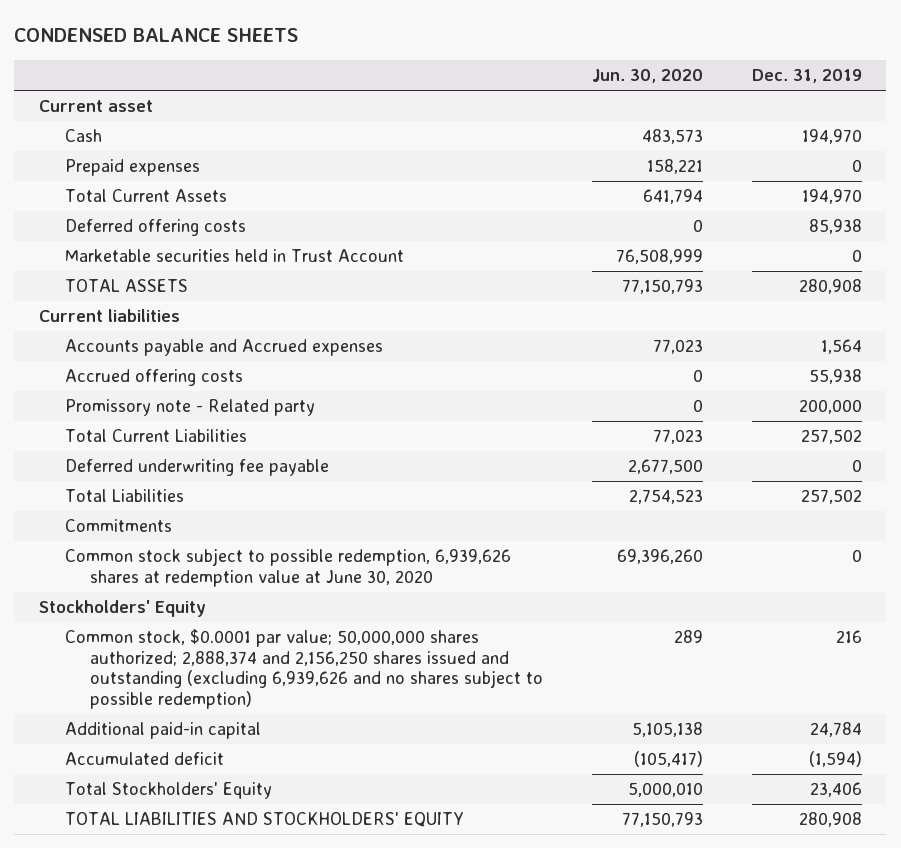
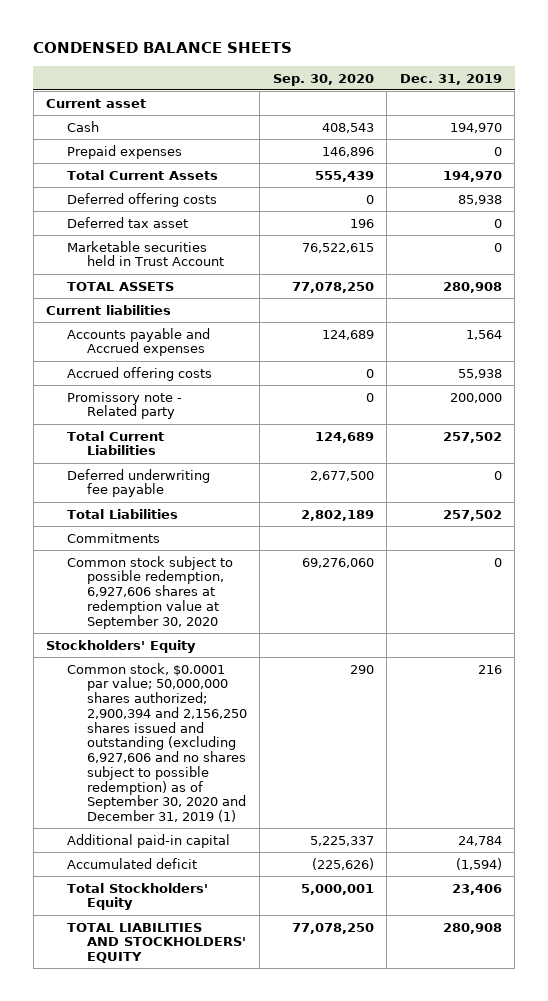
[592,69,704,84] Jun. 30, 2020 -> none
none -> [272,73,374,86] Sep. 30, 2020
none -> [66,216,188,228] Deferred tax asset
[64,548,511,587] Common stock subject to possible redemption, 6,939,626 shares at redemption value at June 30, 2020 -> [66,555,233,629] Common stock subject to possible redemption, 6,927,606 shares at redemption value at September 30, 2020
[64,629,544,709] Common stock, $0.0001 par value; 50,000,000 shares authorized; 2,888,374 and 2,156,250 shares issued and outstanding (excluding 6,939,626 and no shares subject to possible redemption) -> [66,662,247,823] Common stock, $0.0001 par value; 50,000,000 shares authorized; 2,900,394 and 2,156,250 shares issued and outstanding (excluding 6,927,606 and no shares subject to possible redemption) as of September 30, 2020 and December 31, 2019 (1)

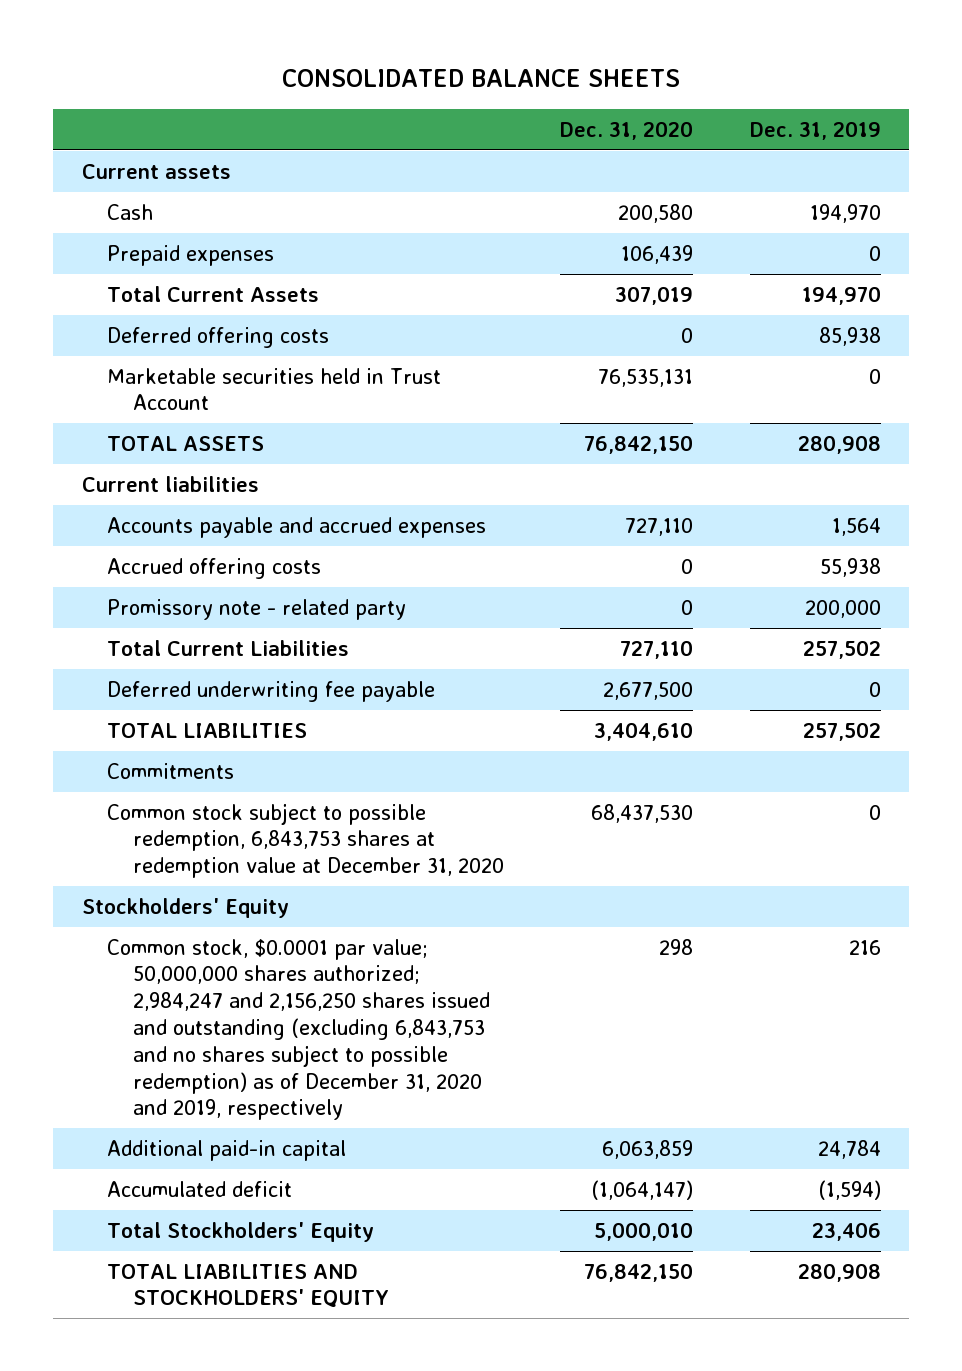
[33,42,293,54] CONDENSED BALANCE SHEETS -> [282,69,681,88] CONSOLIDATED BALANCE SHEETS
[272,73,374,86] Sep. 30, 2020 -> none
none -> [560,120,694,140] Dec. 31, 2020
[46,98,147,108] Current asset -> [81,163,231,179] Current assets
[66,216,188,228] Deferred tax asset -> none
[66,327,210,357] Accounts payable and Accrued expenses -> [107,516,487,538] Accounts payable and accrued expenses
[66,391,182,420] Promissory note - Related party -> [107,598,407,620] Promissory note - related party
[66,508,178,519] Total Liabilities -> [107,722,308,738] TOTAL LIABILITIES
[66,555,233,629] Common stock subject to possible redemption, 6,927,606 shares at redemption value at September 30, 2020 -> [107,802,504,879] Common stock subject to possible redemption, 6,843,753 shares at redemption value at December 31, 2020
[66,662,247,823] Common stock, $0.0001 par value; 50,000,000 shares authorized; 2,900,394 and 2,156,250 shares issued and outstanding (excluding 6,927,606 and no shares subject to possible redemption) as of September 30, 2020 and December 31, 2019 (1) -> [107,938,490,1121] Common stock, $0.0001 par value; 50,000,000 shares authorized; 2,984,247 and 2,156,250 shares issued and outstanding (excluding 6,843,753 and no shares subject to possible redemption) as of December 31, 2020 and 2019, respectively

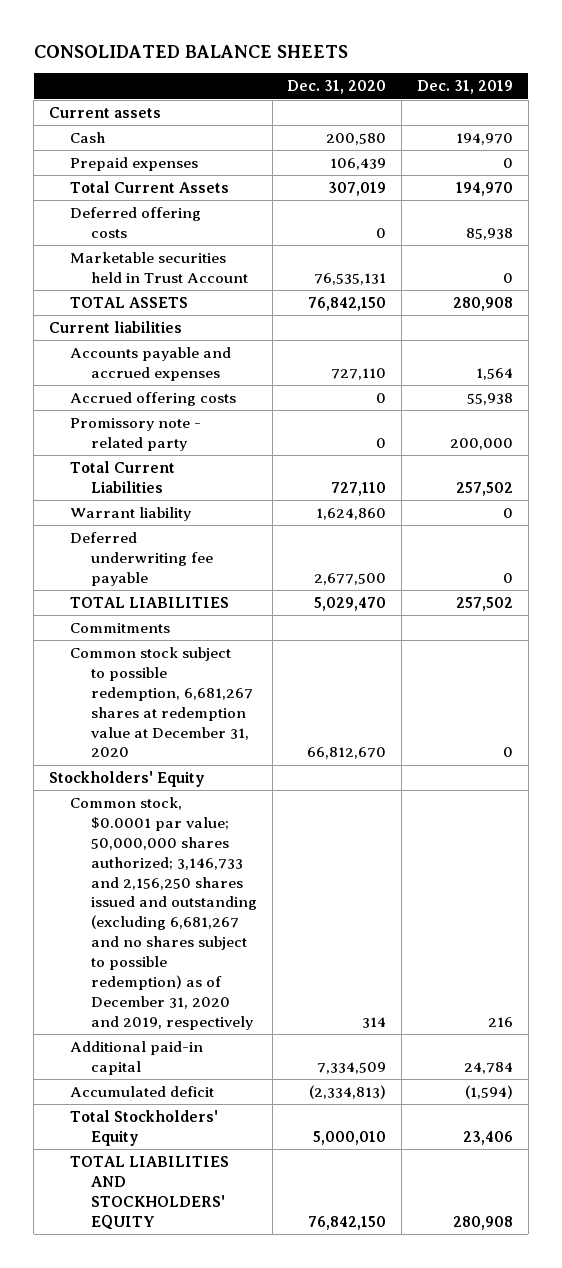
none -> [69,506,191,521] Warrant liability
[594,721,694,741] 3,404,610 -> [314,596,387,611] 5,029,470
[107,802,504,879] Common stock subject to possible redemption, 6,843,753 shares at redemption value at December 31, 2020 -> [69,646,253,758] Common stock subject to possible redemption, 6,681,267 shares at redemption value at December 31, 2020
[591,803,694,823] 68,437,530 -> [307,747,387,760] 66,812,670
[107,938,490,1121] Common stock, $0.0001 par value; 50,000,000 shares authorized; 2,984,247 and 2,156,250 shares issued and outstanding (excluding 6,843,753 and no shares subject to possible redemption) as of December 31, 2020 and 2019, respectively -> [69,796,257,1030] Common stock, $0.0001 par value; 50,000,000 shares authorized; 3,146,733 and 2,156,250 shares issued and outstanding (excluding 6,681,267 and no shares subject to possible redemption) as of December 31, 2020 and 2019, respectively
[659,938,694,955] 298 -> [362,1016,387,1028] 314
[602,1139,694,1159] 6,063,859 -> [317,1061,387,1074] 7,334,509
[591,1179,694,1200] (1,064,147) -> [309,1084,387,1099] (2,334,813)

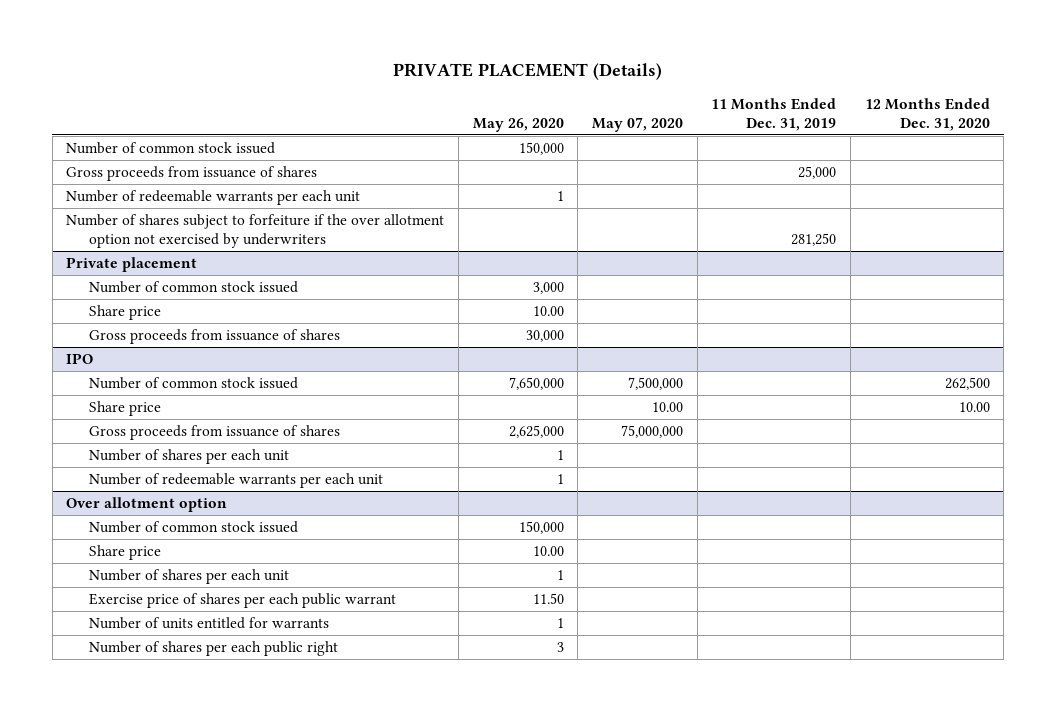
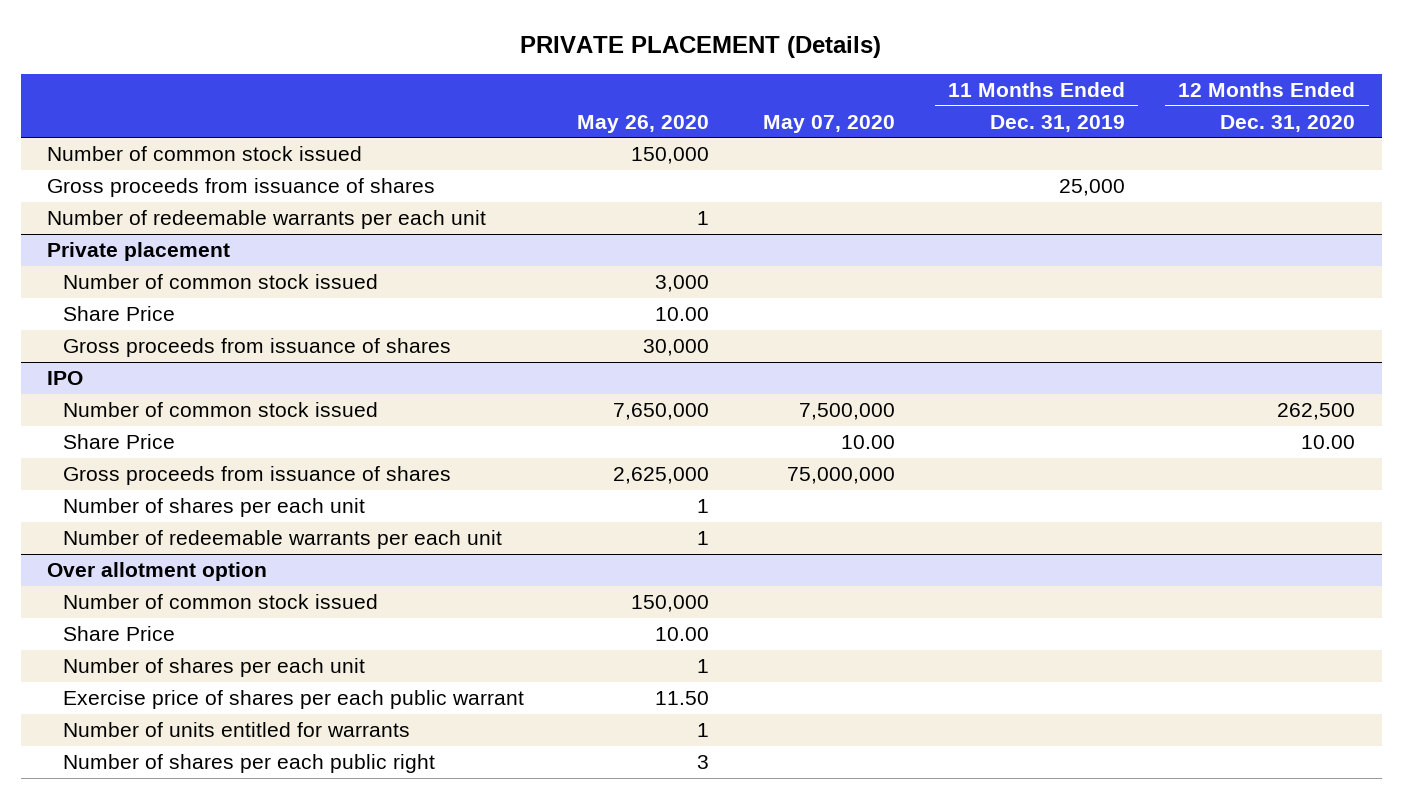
[66,214,445,248] Number of shares subject to forfeiture if the over allotment option not exercised by underwriters -> none
[88,305,161,321] Share price -> [62,305,175,321] Share Price
[88,401,161,417] Share price -> [62,433,175,449] Share Price
[88,545,161,561] Share price -> [62,625,175,641] Share Price

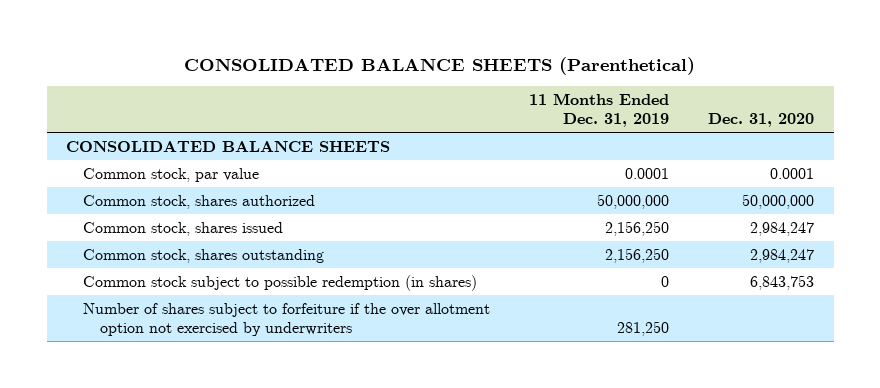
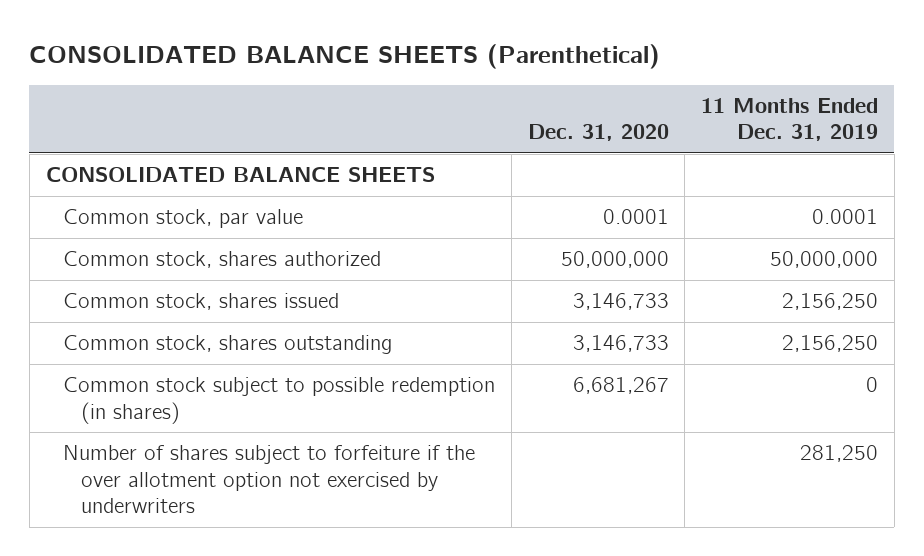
[750,221,815,236] 2,984,247 -> [572,293,669,311] 3,146,733
[750,248,815,263] 2,984,247 -> [572,335,669,353] 3,146,733
[750,274,815,290] 6,843,753 -> [572,377,669,395] 6,681,267

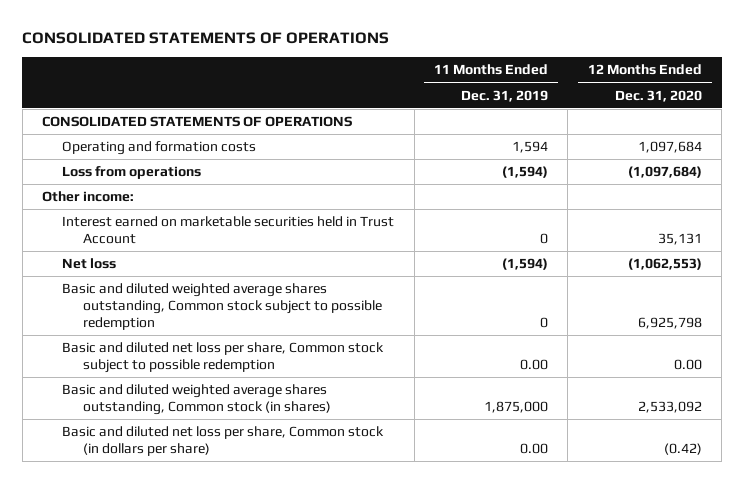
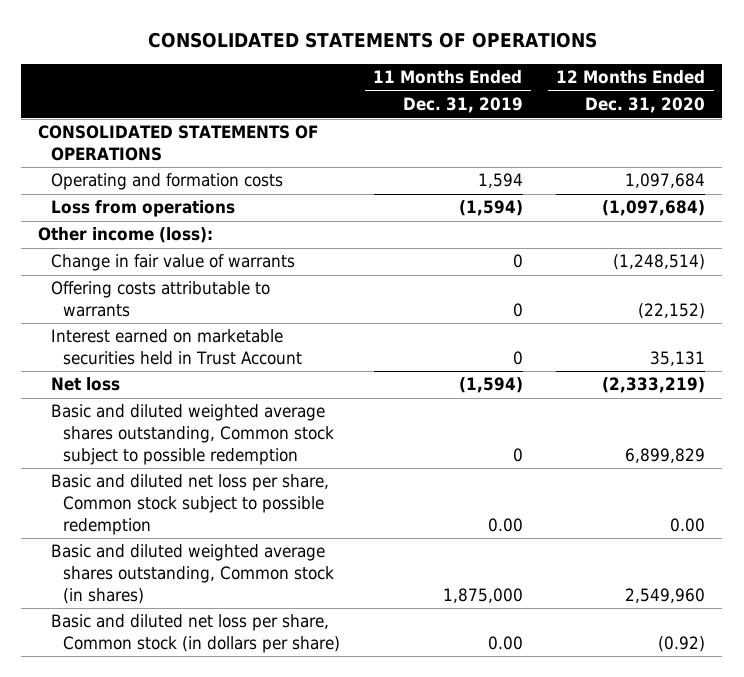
[41,191,134,203] Other income: -> [38,227,214,244] Other income (loss):
none -> [50,254,295,272] Change in fair value of warrants
none -> [50,281,270,318] Offering costs attributable to warrants
[627,258,702,271] (1,062,553) -> [602,377,706,394] (2,333,219)
[637,317,702,330] 6,925,798 -> [625,447,706,463] 6,899,829
[637,401,702,414] 2,533,092 -> [625,587,706,603] 2,549,960
[663,443,702,456] (0.42) -> [658,636,706,653] (0.92)

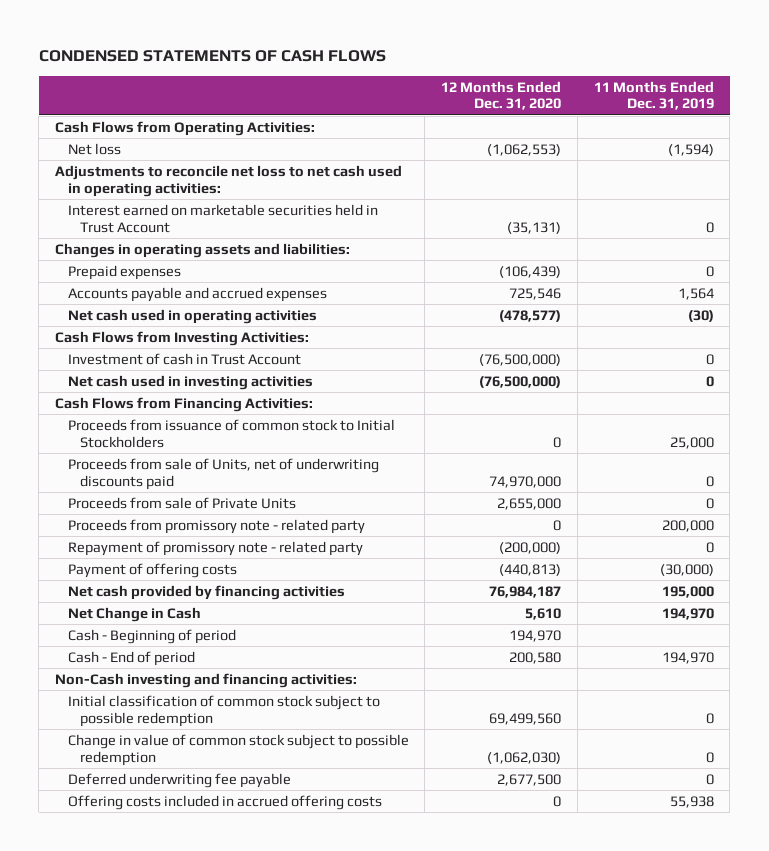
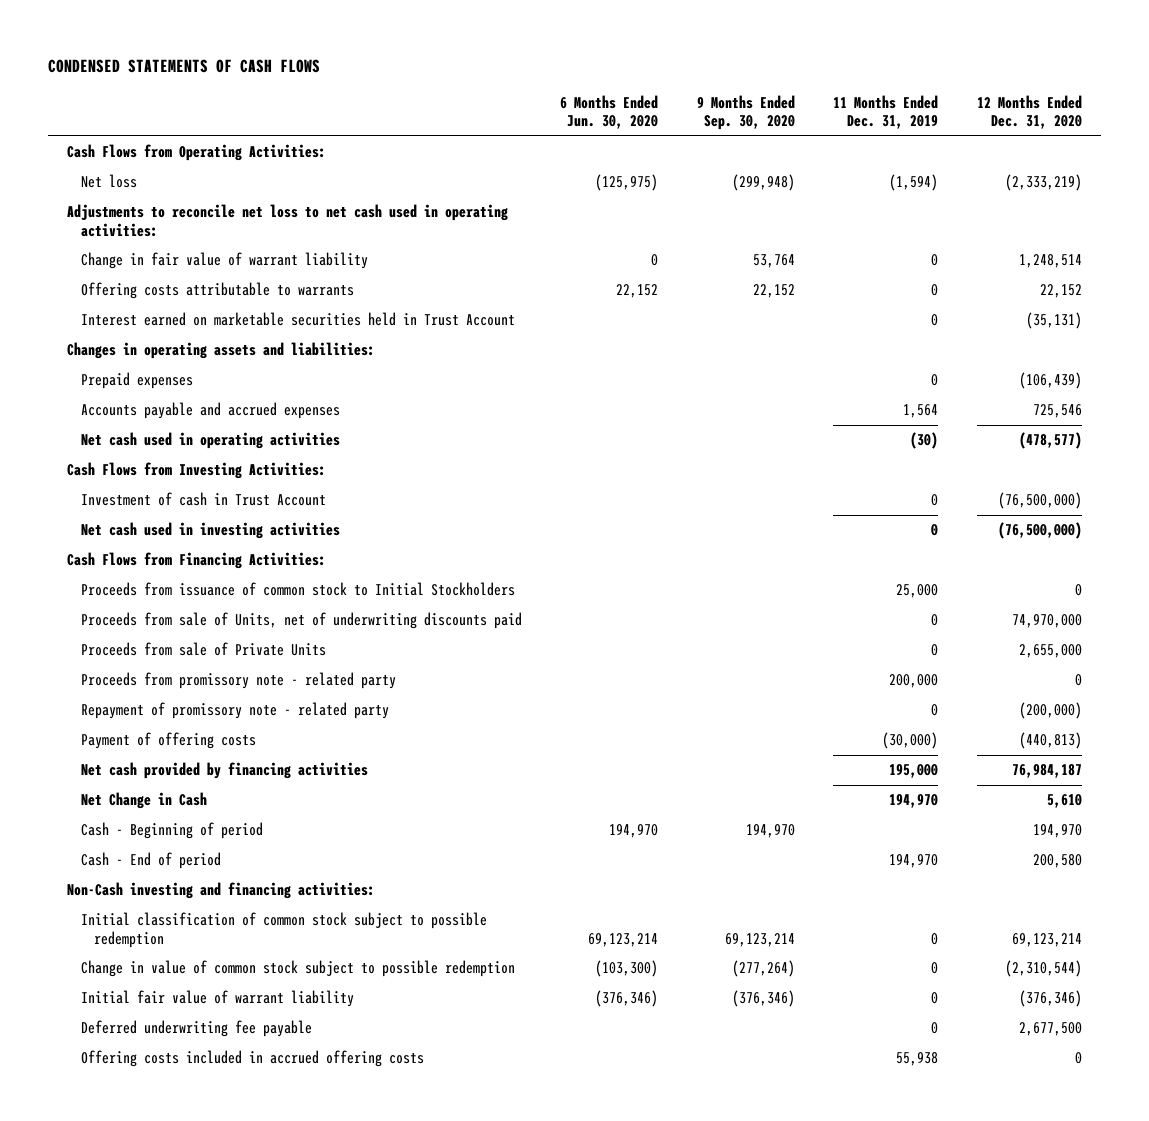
none -> [560,94,659,129] 6 Months Ended Jun. 30, 2020
none -> [696,94,795,130] 9 Months Ended Sep. 30, 2020
[487,143,562,156] (1,062,553) -> [1004,174,1082,192] (2,333,219)
none -> [80,252,368,270] Change in fair value of warrant liability
none -> [80,282,354,300] Offering costs attributable to warrants
[489,712,562,725] 69,499,560 -> [1011,932,1082,947] 69,123,214
[487,751,562,764] (1,062,030) -> [1004,960,1082,978] (2,310,544)
none -> [80,990,354,1008] Initial fair value of warrant liability

